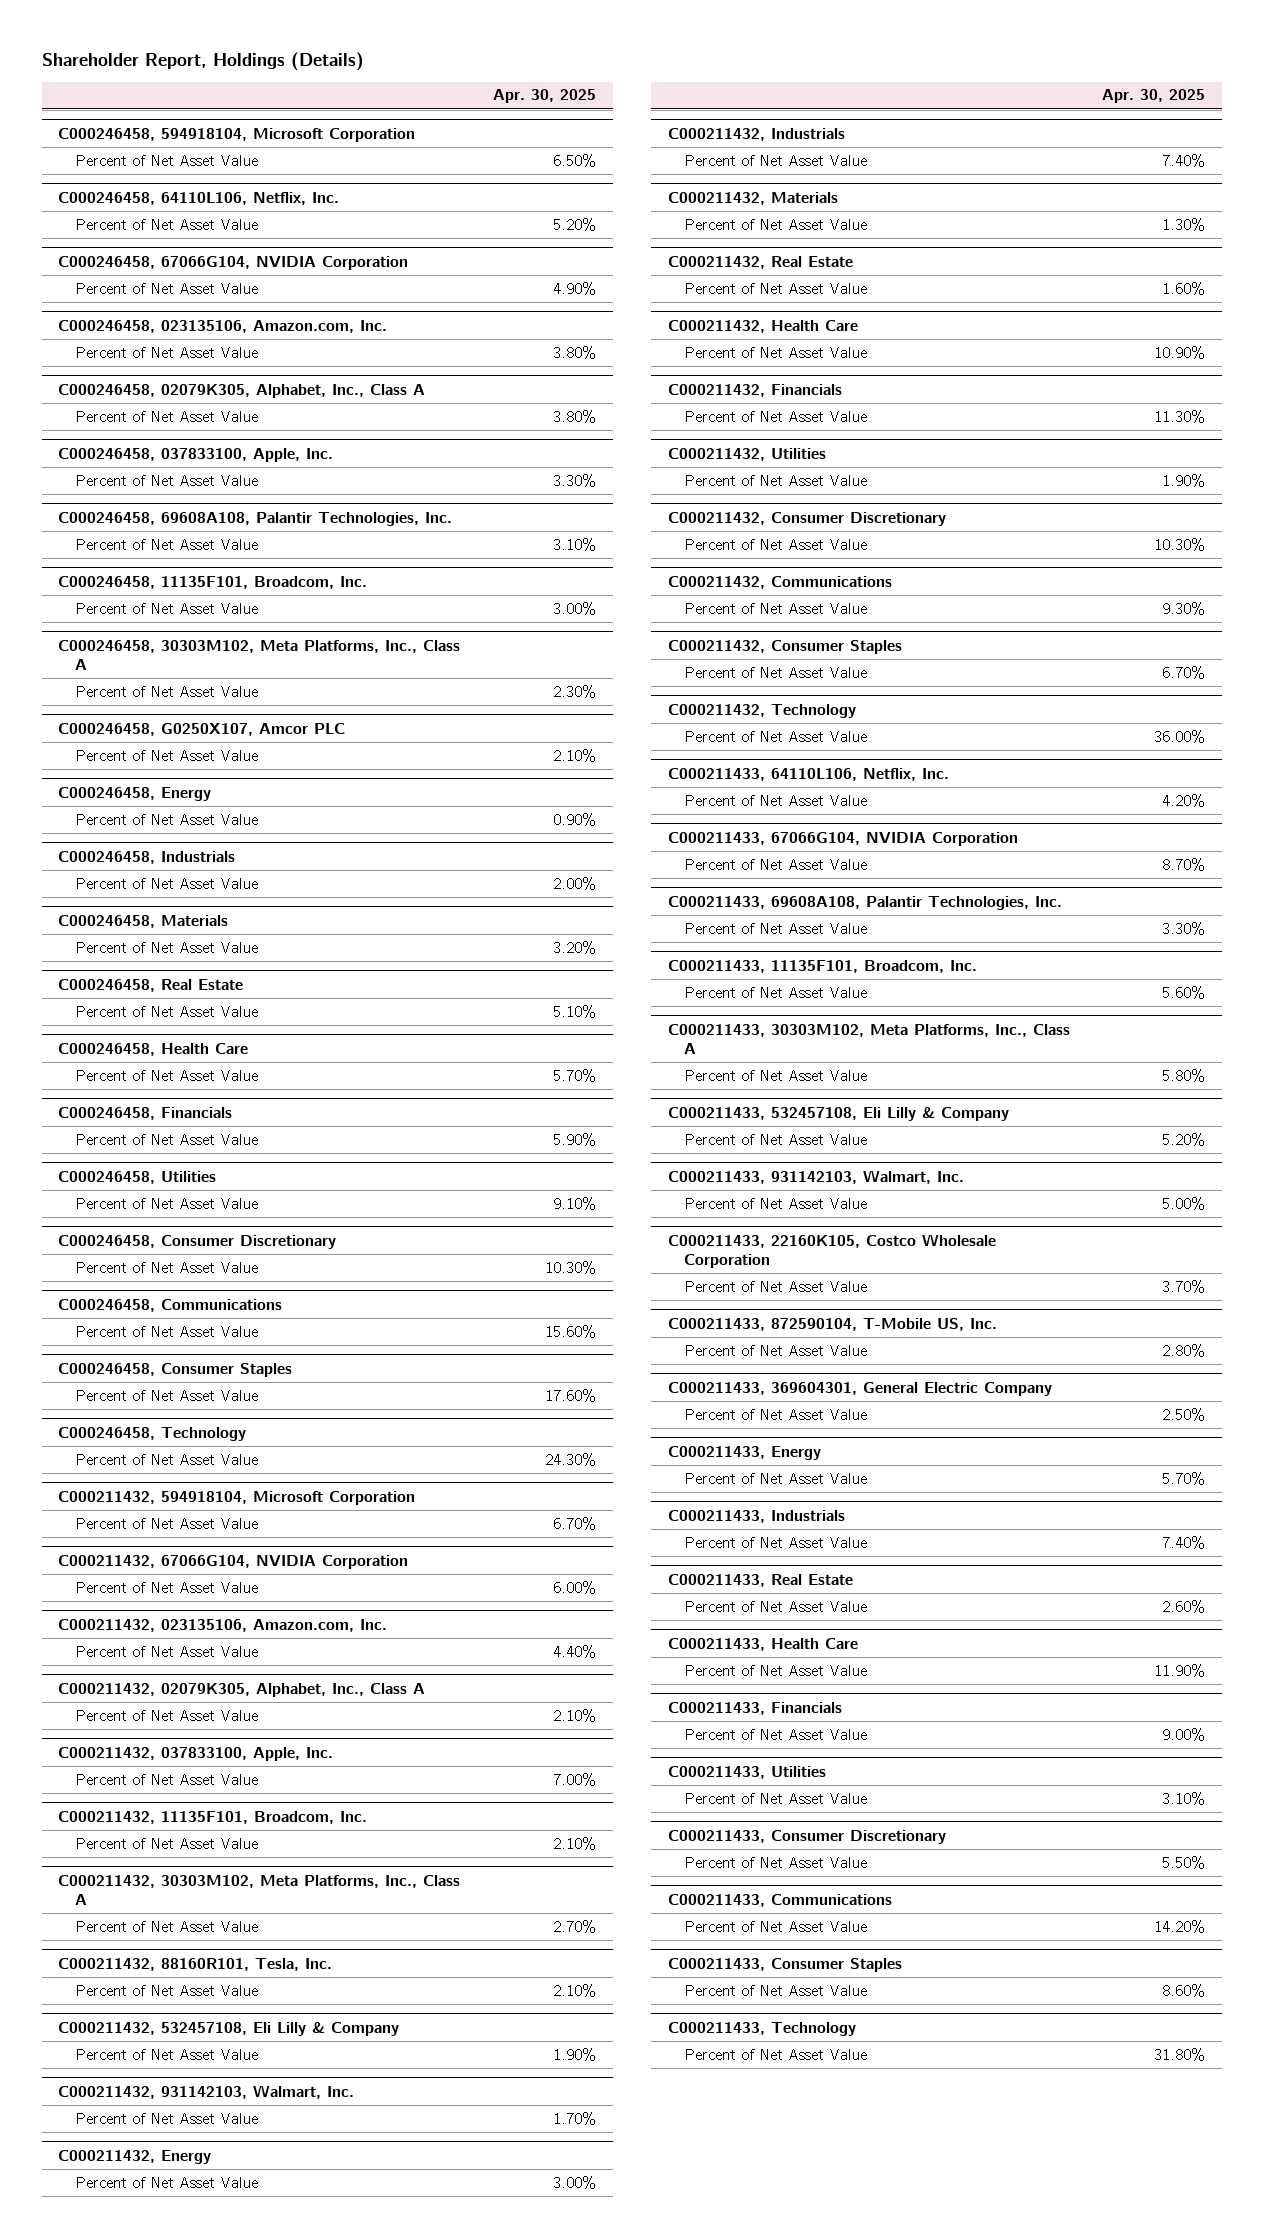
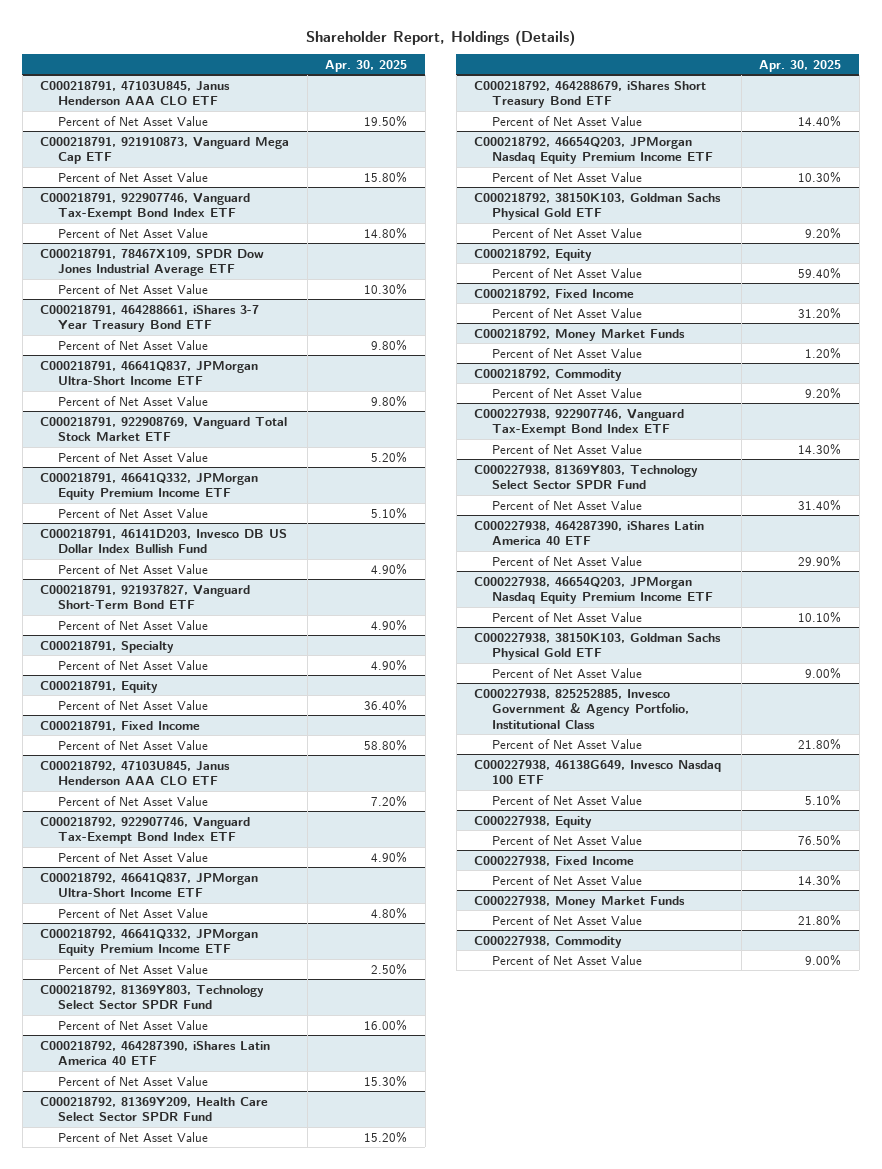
[58,127,416,142] C000246458, 594918104, Microsoft Corporation -> none
[58,191,340,205] C000246458, 64110L106, Netflix, Inc. -> none
[58,255,409,270] C000246458, 67066G104, NVIDIA Corporation -> none
[58,319,388,333] C000246458, 023135106, Amazon.com, Inc. -> none
[74,346,258,358] Percent of Net Asset Value -> none
[58,383,426,398] C000246458, 02079K305, Alphabet, Inc., Class A -> none
[74,410,258,422] Percent of Net Asset Value -> none
[58,447,334,462] C000246458, 037833100, Apple, Inc. -> none
[74,474,258,486] Percent of Net Asset Value -> none
[58,511,453,526] C000246458, 69608A108, Palantir Technologies, Inc. -> none
[74,538,258,550] Percent of Net Asset Value -> none
[58,575,368,589] C000246458, 11135F101, Broadcom, Inc. -> none
[74,602,258,614] Percent of Net Asset Value -> none
[58,639,461,671] C000246458, 30303M102, Meta Platforms, Inc., Class A -> none
[74,685,258,697] Percent of Net Asset Value -> none
[58,722,346,736] C000246458, G0250X107, Amcor PLC -> none
[74,749,258,761] Percent of Net Asset Value -> none
[58,786,212,801] C000246458, Energy -> none
[74,813,258,825] Percent of Net Asset Value -> none
[58,850,236,864] C000246458, Industrials -> none
[74,877,258,889] Percent of Net Asset Value -> none
[58,914,229,928] C000246458, Materials -> none
[74,941,258,953] Percent of Net Asset Value -> none
[58,978,244,992] C000246458, Real Estate -> none
[74,1005,258,1017] Percent of Net Asset Value -> none
[58,1042,249,1056] C000246458, Health Care -> none
[74,1069,258,1081] Percent of Net Asset Value -> none
[58,1106,233,1120] C000246458, Financials -> none
[74,1133,258,1145] Percent of Net Asset Value -> none
[58,1170,217,1184] C000246458, Utilities -> none
[74,1197,258,1209] Percent of Net Asset Value -> none
[58,1234,337,1249] C000246458, Consumer Discretionary -> none
[74,1261,258,1273] Percent of Net Asset Value -> none
[58,1298,283,1312] C000246458, Communications -> none
[74,1325,258,1337] Percent of Net Asset Value -> none
[58,1362,293,1377] C000246458, Consumer Staples -> none
[74,1389,258,1401] Percent of Net Asset Value -> none
[58,1426,247,1441] C000246458, Technology -> none
[74,1453,258,1465] Percent of Net Asset Value -> none
[58,1490,416,1505] C000211432, 594918104, Microsoft Corporation -> none
[74,1517,258,1529] Percent of Net Asset Value -> none
[58,1554,409,1569] C000211432, 67066G104, NVIDIA Corporation -> none
[74,1581,258,1593] Percent of Net Asset Value -> none
[58,1618,388,1632] C000211432, 023135106, Amazon.com, Inc. -> none
[74,1645,258,1657] Percent of Net Asset Value -> none
[58,1682,426,1697] C000211432, 02079K305, Alphabet, Inc., Class A -> none
[74,1709,258,1721] Percent of Net Asset Value -> none
[58,1746,334,1761] C000211432, 037833100, Apple, Inc. -> none
[74,1773,258,1785] Percent of Net Asset Value -> none
[58,1810,368,1824] C000211432, 11135F101, Broadcom, Inc. -> none
[74,1837,258,1849] Percent of Net Asset Value -> none
[58,1874,461,1906] C000211432, 30303M102, Meta Platforms, Inc., Class A -> none
[74,1920,258,1932] Percent of Net Asset Value -> none
[58,1957,333,1971] C000211432, 88160R101, Tesla, Inc. -> none
[74,1984,258,1996] Percent of Net Asset Value -> none
[58,2021,400,2036] C000211432, 532457108, Eli Lilly & Company -> none
[74,2048,258,2060] Percent of Net Asset Value -> none
[58,2084,355,2099] C000211432, 931142103, Walmart, Inc. -> none
[74,2112,258,2124] Percent of Net Asset Value -> none
[58,2149,212,2164] C000211432, Energy -> none
[74,2176,258,2188] Percent of Net Asset Value -> none
[667,127,845,141] C000211432, Industrials -> none
[684,154,868,166] Percent of Net Asset Value -> none
[667,191,838,205] C000211432, Materials -> none
[684,218,868,230] Percent of Net Asset Value -> none
[667,255,853,269] C000211432, Real Estate -> none
[684,282,868,294] Percent of Net Asset Value -> none
[667,319,858,333] C000211432, Health Care -> none
[684,346,868,358] Percent of Net Asset Value -> none
[667,383,842,397] C000211432, Financials -> none
[684,410,868,422] Percent of Net Asset Value -> none
[667,447,826,461] C000211432, Utilities -> none
[684,474,868,486] Percent of Net Asset Value -> none
[667,511,946,526] C000211432, Consumer Discretionary -> none
none -> [40,80,231,106] C000218791, 47103U845, Janus Henderson AAA CLO ETF
[553,153,597,167] 6.50% -> [364,114,408,127] 19.50%
none -> [40,136,290,165] C000218791, 921910873, Vanguard Mega Cap ETF
[553,217,597,231] 5.20% -> [364,170,408,183] 15.80%
none -> [40,192,251,221] C000218791, 922907746, Vanguard Tax-Exempt Bond Index ETF
[553,281,597,295] 4.90% -> [364,226,408,239] 14.80%
none -> [40,247,265,277] C000218791, 78467X109, SPDR Dow Jones Industrial Average ETF
[667,575,892,589] C000211432, Communications -> none
[667,639,902,654] C000211432, Consumer Staples -> none
[667,703,856,718] C000211432, Technology -> none
[684,730,868,742] Percent of Net Asset Value -> none
[667,767,949,781] C000211433, 64110L106, Netflix, Inc. -> none
[684,794,868,806] Percent of Net Asset Value -> none
[667,831,1018,846] C000211433, 67066G104, NVIDIA Corporation -> none
[684,858,868,870] Percent of Net Asset Value -> none
[667,895,1062,910] C000211433, 69608A108, Palantir Technologies, Inc. -> none
[684,922,868,934] Percent of Net Asset Value -> none
[667,959,977,973] C000211433, 11135F101, Broadcom, Inc. -> none
[684,986,868,998] Percent of Net Asset Value -> none
[667,1023,1070,1055] C000211433, 30303M102, Meta Platforms, Inc., Class A -> none
[684,1069,868,1081] Percent of Net Asset Value -> none
[667,1106,1009,1121] C000211433, 532457108, Eli Lilly & Company -> none
none -> [40,304,260,333] C000218791, 464288661, iShares 3-7 Year Treasury Bond ETF
[1162,601,1206,615] 9.30% -> [371,338,408,351] 9.80%
none -> [40,360,259,386] C000218791, 46641Q837, JPMorgan Ultra-Short Income ETF
[1162,665,1206,679] 6.70% -> [371,394,408,407] 9.80%
none -> [40,416,288,442] C000218791, 922908769, Vanguard Total Stock Market ETF
[667,1169,964,1184] C000211433, 931142103, Walmart, Inc. -> none
[667,1233,996,1269] C000211433, 22160K105, Costco Wholesale Corporation -> none
[667,1317,997,1331] C000211433, 872590104, T-Mobile US, Inc. -> none
[667,1381,1052,1396] C000211433, 369604301, General Electric Company -> none
none -> [40,472,259,501] C000218791, 46641Q332, JPMorgan Equity Premium Income ETF
[1162,1196,1206,1210] 5.00% -> [371,506,408,519] 5.10%
none -> [40,528,288,554] C000218791, 46141D203, Invesco DB US Dollar Index Bullish Fund
[1162,1279,1206,1293] 3.70% -> [371,562,408,575] 4.90%
none -> [40,584,251,610] C000218791, 921937827, Vanguard Short-Term Bond ETF
[1162,1343,1206,1357] 2.80% -> [371,618,408,631] 4.90%
none -> [40,640,175,653] C000218791, Specialty
none -> [57,659,208,670] Percent of Net Asset Value
none -> [40,680,159,693] C000218791, Equity
none -> [57,699,208,710] Percent of Net Asset Value
none -> [40,720,201,731] C000218791, Fixed Income
none -> [57,739,208,750] Percent of Net Asset Value
none -> [40,760,231,786] C000218792, 47103U845, Janus Henderson AAA CLO ETF
none -> [57,795,208,806] Percent of Net Asset Value
none -> [40,816,251,845] C000218792, 922907746, Vanguard Tax-Exempt Bond Index ETF
none -> [57,851,208,862] Percent of Net Asset Value
none -> [40,872,259,898] C000218792, 46641Q837, JPMorgan Ultra-Short Income ETF
none -> [57,907,208,918] Percent of Net Asset Value
none -> [40,928,259,957] C000218792, 46641Q332, JPMorgan Equity Premium Income ETF
[667,1445,821,1460] C000211433, Energy -> none
[667,1509,845,1523] C000211433, Industrials -> none
[667,1573,853,1587] C000211433, Real Estate -> none
[667,1637,858,1651] C000211433, Health Care -> none
[667,1701,842,1715] C000211433, Financials -> none
none -> [40,984,265,1010] C000218792, 81369Y803, Technology Select Sector SPDR Fund
[1162,1471,1206,1485] 5.70% -> [364,1018,408,1031] 16.00%
none -> [40,1040,271,1066] C000218792, 464287390, iShares Latin America 40 ETF
[1162,1535,1206,1549] 7.40% -> [364,1074,408,1087] 15.30%
none -> [40,1096,269,1122] C000218792, 81369Y209, Health Care Select Sector SPDR Fund
[1162,1599,1206,1613] 2.60% -> [364,1130,408,1143] 15.20%
none -> [474,80,707,109] C000218792, 464288679, iShares Short Treasury Bond ETF
[1154,1663,1206,1677] 11.90% -> [798,114,842,127] 14.40%
none -> [474,136,713,165] C000218792, 46654Q203, JPMorgan Nasdaq Equity Premium Income ETF
none -> [491,171,642,182] Percent of Net Asset Value
none -> [474,192,722,221] C000218792, 38150K103, Goldman Sachs Physical Gold ETF
none -> [491,227,642,238] Percent of Net Asset Value
none -> [474,248,593,261] C000218792, Equity
none -> [491,267,642,278] Percent of Net Asset Value
none -> [474,288,635,299] C000218792, Fixed Income
none -> [491,307,642,318] Percent of Net Asset Value
none -> [474,328,686,341] C000218792, Money Market Funds
none -> [491,347,642,358] Percent of Net Asset Value
none -> [474,368,623,381] C000218792, Commodity
none -> [491,387,642,398] Percent of Net Asset Value
none -> [474,408,685,437] C000227938, 922907746, Vanguard Tax-Exempt Bond Index ETF
none -> [491,443,642,454] Percent of Net Asset Value
none -> [474,464,699,490] C000227938, 81369Y803, Technology Select Sector SPDR Fund
none -> [491,499,642,510] Percent of Net Asset Value
none -> [474,520,705,546] C000227938, 464287390, iShares Latin America 40 ETF
none -> [491,555,642,566] Percent of Net Asset Value
none -> [474,576,713,605] C000227938, 46654Q203, JPMorgan Nasdaq Equity Premium Income ETF
none -> [491,611,642,622] Percent of Net Asset Value
none -> [474,632,722,661] C000227938, 38150K103, Goldman Sachs Physical Gold ETF
[667,1765,826,1779] C000211433, Utilities -> none
[667,1829,946,1844] C000211433, Consumer Discretionary -> none
[667,1893,892,1907] C000211433, Communications -> none
[667,1957,902,1972] C000211433, Consumer Staples -> none
[667,2021,856,2036] C000211433, Technology -> none
none -> [474,688,689,729] C000227938, 825252885, Invesco Government & Agency Portfolio, Institutional Class
[1162,1791,1206,1805] 3.10% -> [798,737,842,750] 21.80%
none -> [474,759,722,785] C000227938, 46138G649, Invesco Nasdaq 100 ETF
[1162,1855,1206,1869] 5.50% -> [805,793,842,806] 5.10%
none -> [474,815,593,828] C000227938, Equity
[1154,1919,1206,1933] 14.20% -> [798,833,842,846] 76.50%
none -> [474,855,635,866] C000227938, Fixed Income
[1162,1983,1206,1997] 8.60% -> [798,873,842,886] 14.30%
none -> [474,895,686,908] C000227938, Money Market Funds
[1154,2047,1206,2061] 31.80% -> [798,913,842,926] 21.80%
none -> [474,935,623,948] C000227938, Commodity
none -> [491,954,642,965] Percent of Net Asset Value

